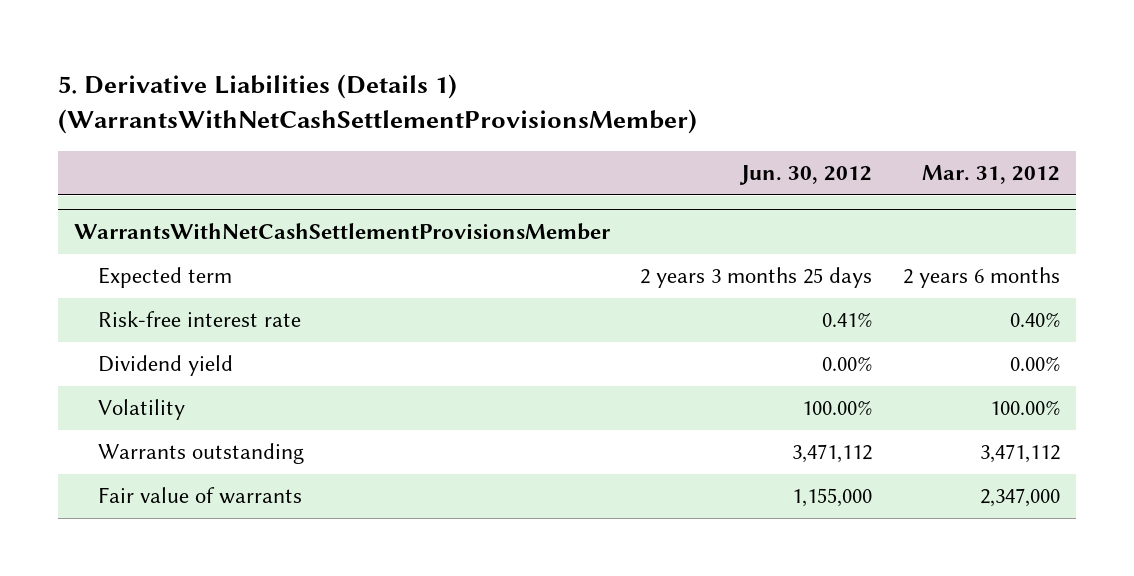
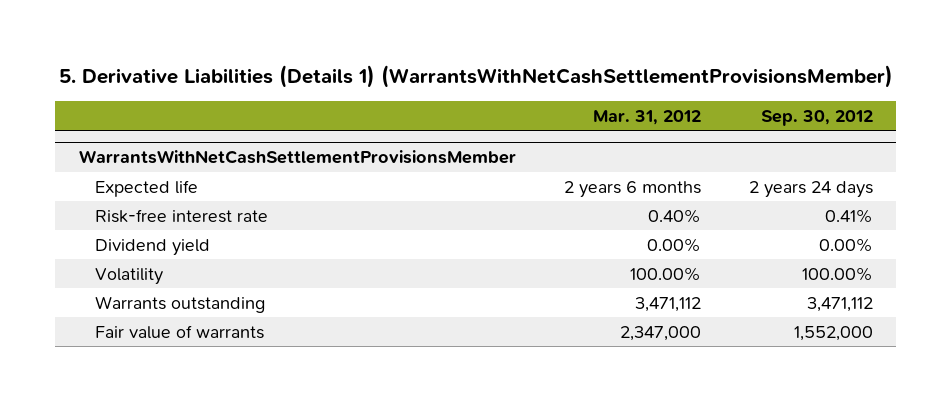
[739,165,873,186] Jun. 30, 2012 -> none
none -> [760,109,873,126] Sep. 30, 2012
[98,267,233,289] Expected term -> [94,179,198,197] Expected life

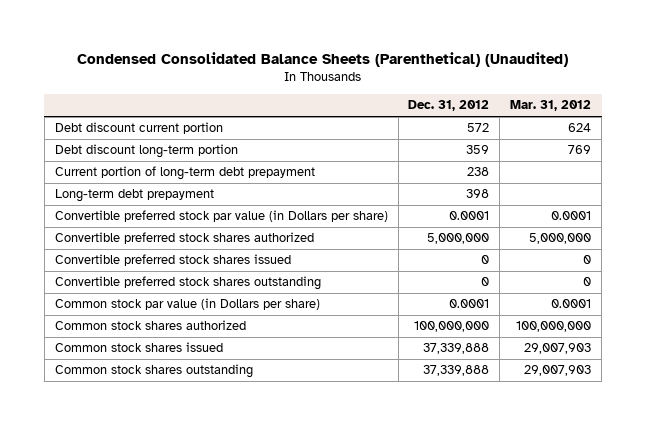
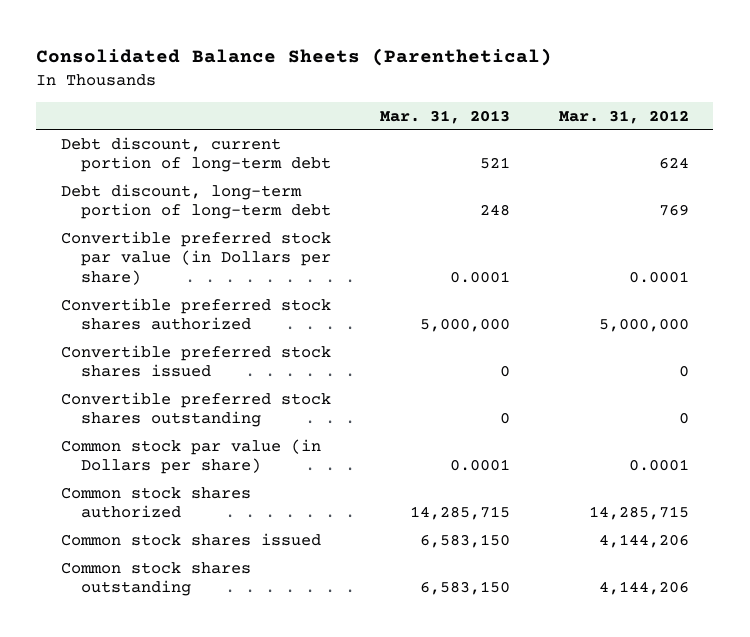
[76,52,568,68] Condensed Consolidated Balance Sheets (Parenthetical) (Unaudited) -> [36,48,553,67] Consolidated Balance Sheets (Parenthetical)
[408,100,490,112] Dec. 31, 2012 -> none
none -> [379,109,510,124] Mar. 31, 2013
[54,166,315,181] Current portion of long-term debt prepayment -> none
[54,189,214,203] Long-term debt prepayment -> none
[54,122,223,135] Debt discount current portion -> [60,136,331,173] Debt discount, current portion of long-term debt
[54,144,238,159] Debt discount long-term portion -> [60,183,331,220] Debt discount, long-term portion of long-term debt
[516,321,592,333] 100,000,000 -> [588,506,689,521] 14,285,715
[524,343,592,355] 29,007,903 -> [598,533,689,548] 4,144,206
[524,365,592,377] 29,007,903 -> [598,581,689,596] 4,144,206

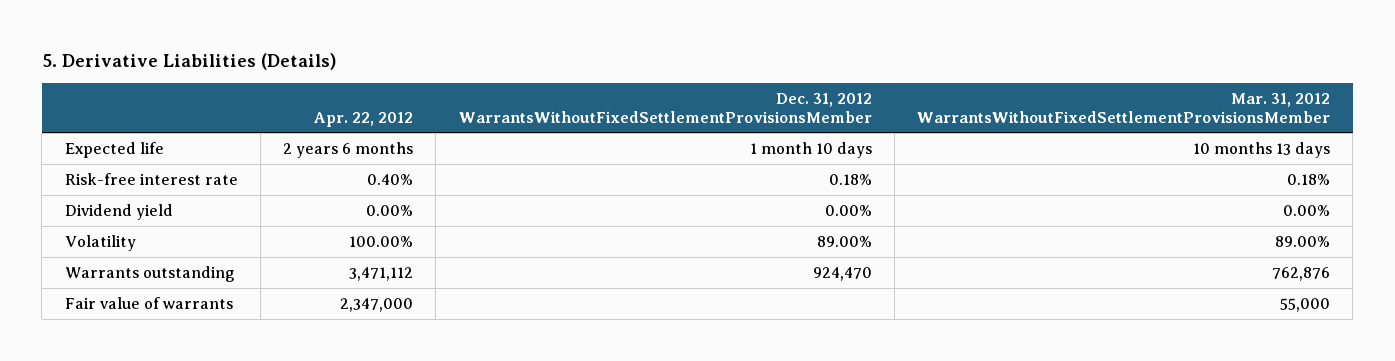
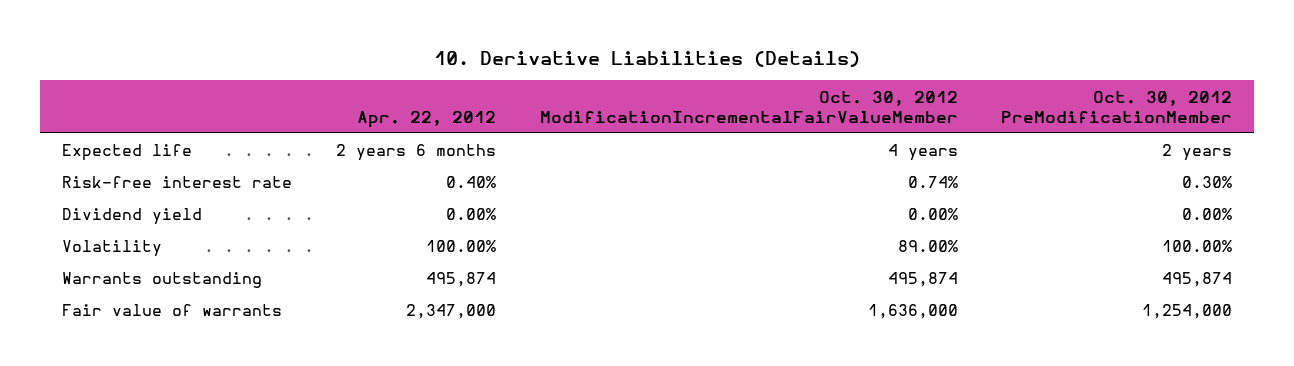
[41,52,337,70] 5. Derivative Liabilities (Details) -> [434,50,861,67] 10. Derivative Liabilities (Details)
[458,92,872,123] Dec. 31, 2012 WarrantsWithoutFixedSettlementProvisionsMember -> none
[917,92,1331,123] Mar. 31, 2012 WarrantsWithoutFixedSettlementProvisionsMember -> none
none -> [539,90,958,123] Oct. 30, 2012 ModificationIncrementalFairValueMember
none -> [1001,90,1233,123] Oct. 30, 2012 PreModificationMember
[349,266,414,281] 3,471,112 -> [425,272,496,288] 495,874

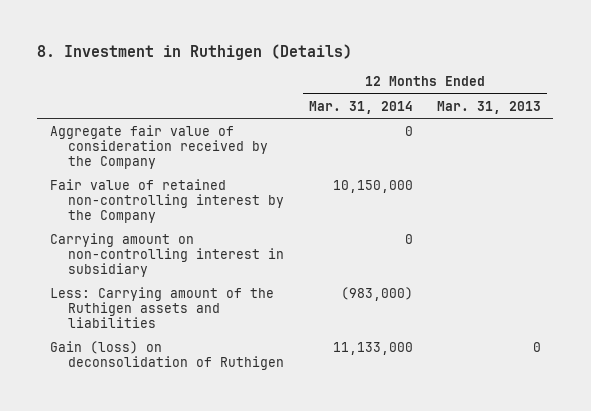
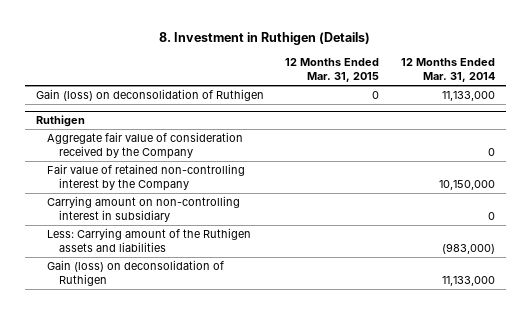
[437,100,542,114] Mar. 31, 2013 -> none
none -> [285,58,380,83] 12 Months Ended Mar. 31, 2015
none -> [35,89,264,102] Gain (loss) on deconsolidation of Ruthigen
none -> [35,115,85,128] Ruthigen

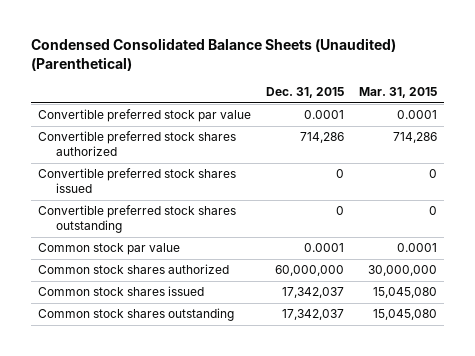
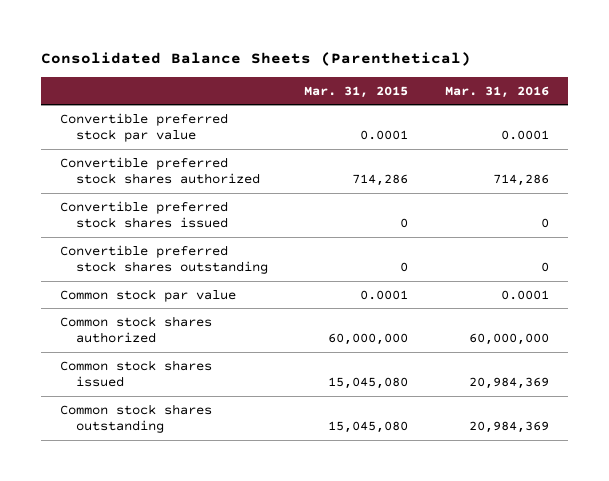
[31,37,397,71] Condensed Consolidated Balance Sheets (Unaudited) (Parenthetical) -> [41,52,472,67] Consolidated Balance Sheets (Parenthetical)
[266,87,345,99] Dec. 31, 2015 -> none
none -> [445,85,550,98] Mar. 31, 2016
[367,265,437,277] 30,000,000 -> [328,333,409,346] 60,000,000

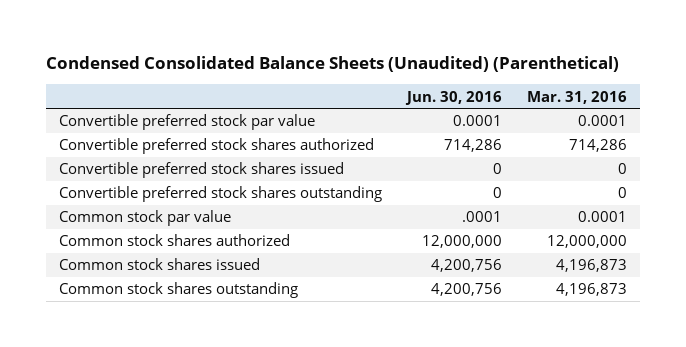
[41,52,472,67] Consolidated Balance Sheets (Parenthetical) -> [46,56,620,73] Condensed Consolidated Balance Sheets (Unaudited) (Parenthetical)
[304,85,409,98] Mar. 31, 2015 -> none
none -> [405,90,503,105] Jun. 30, 2016
[469,333,550,346] 60,000,000 -> [547,235,628,249] 12,000,000
[469,377,550,390] 20,984,369 -> [556,259,628,273] 4,196,873
[469,421,550,434] 20,984,369 -> [556,283,628,297] 4,196,873

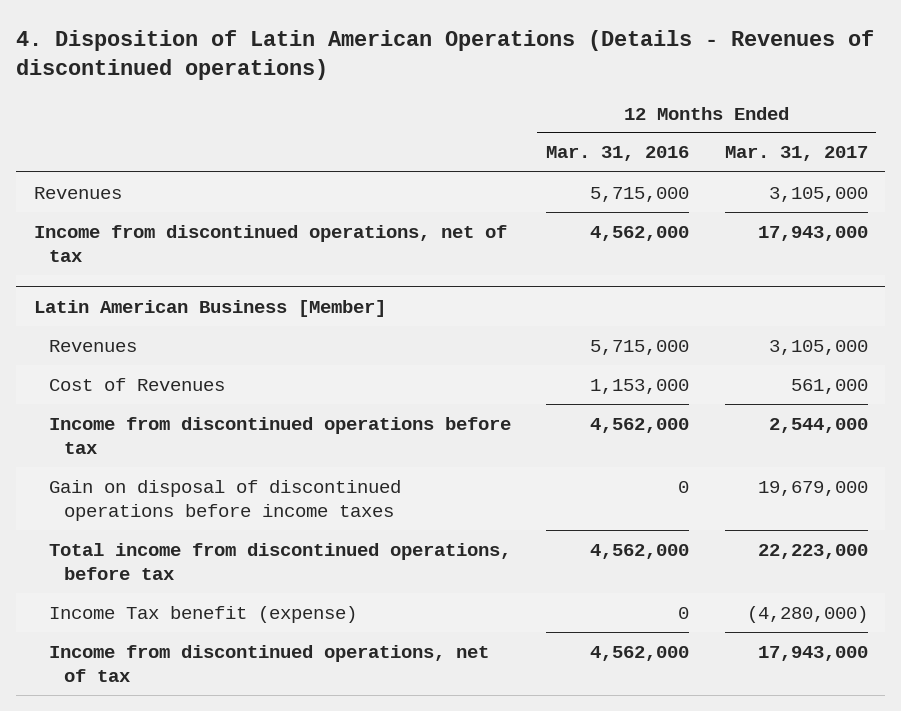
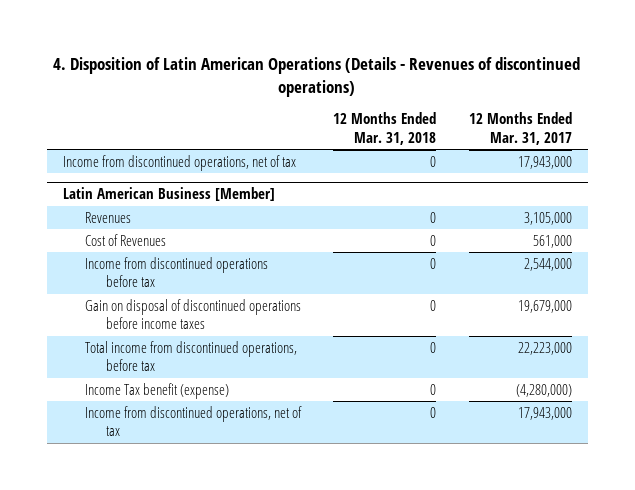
[546,146,690,162] Mar. 31, 2016 -> none
none -> [333,112,437,145] 12 Months Ended Mar. 31, 2018
[33,186,122,199] Revenues -> none

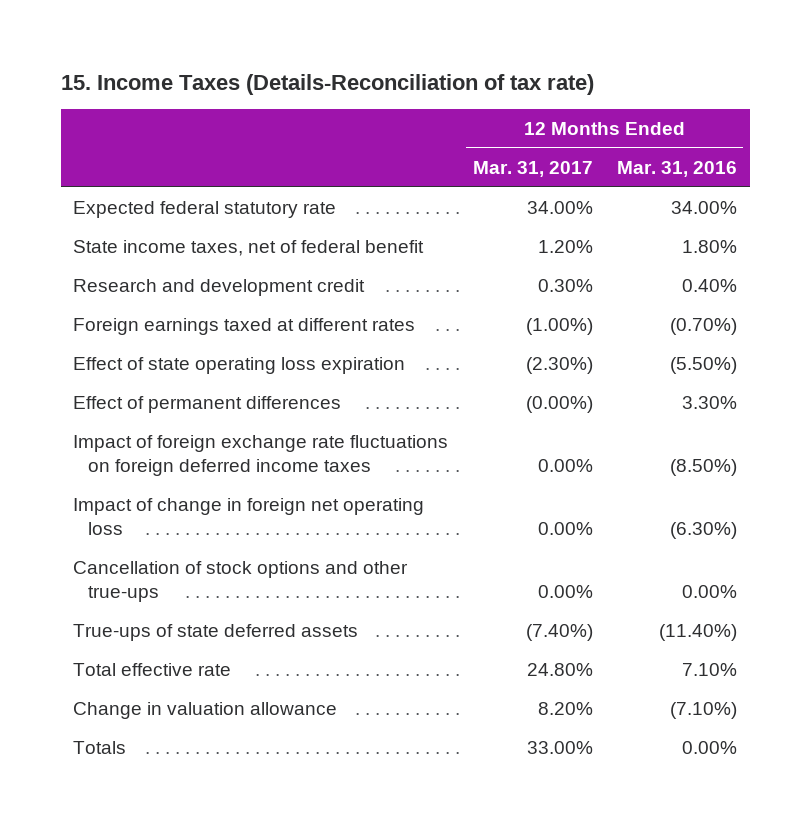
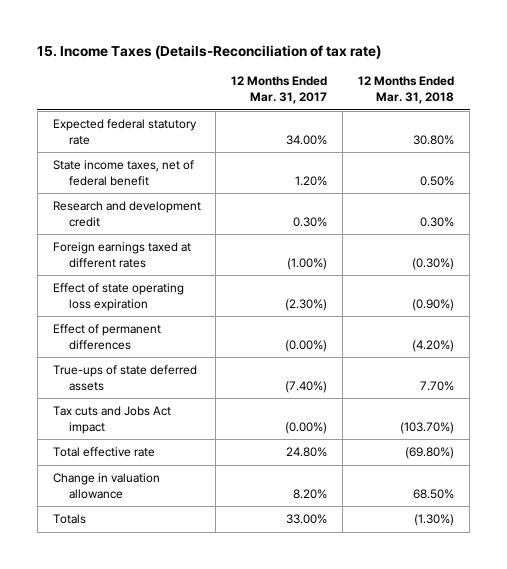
[617,160,738,177] Mar. 31, 2016 -> none
none -> [358,76,455,105] 12 Months Ended Mar. 31, 2018
[72,435,448,476] Impact of foreign exchange rate fluctuations on foreign deferred income taxes -> none
[72,498,424,535] Impact of change in foreign net operating loss -> none
[72,561,408,602] Cancellation of stock options and other true-ups -> none
none -> [52,406,171,434] Tax cuts and Jobs Act impact

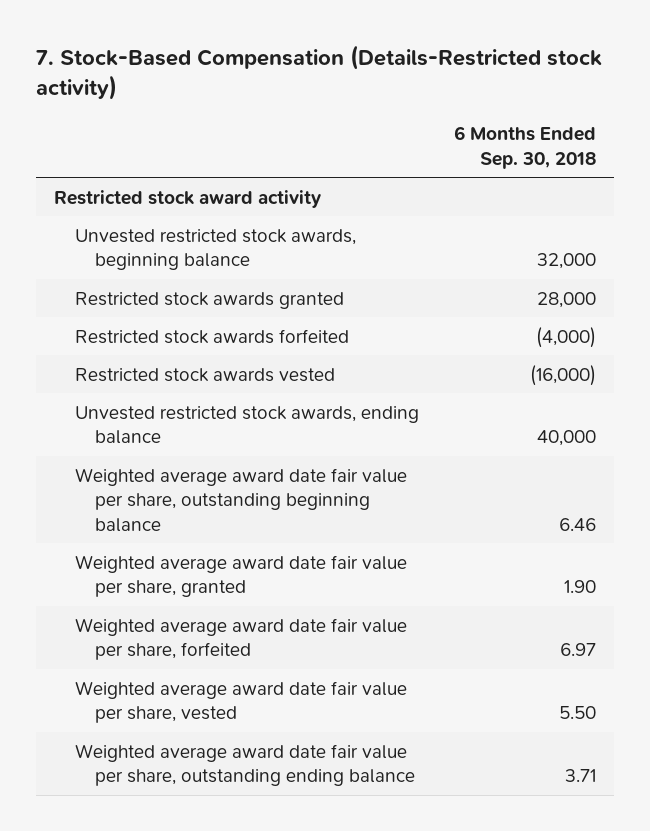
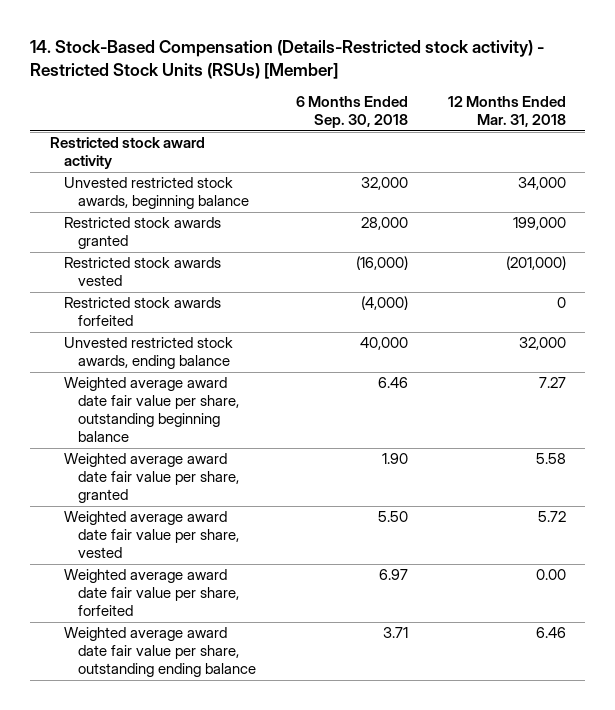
[35,45,602,101] 7. Stock-Based Compensation (Details-Restricted stock activity) -> [30,40,545,80] 14. Stock-Based Compensation (Details-Restricted stock activity) - Restricted Stock Units (RSUs) [Member]
none -> [447,96,566,128] 12 Months Ended Mar. 31, 2018
[74,328,349,344] Restricted stock awards forfeited -> [64,297,222,327] Restricted stock awards forfeited
[74,617,407,661] Weighted average award date fair value per share, forfeited -> [64,569,240,617] Weighted average award date fair value per share, forfeited

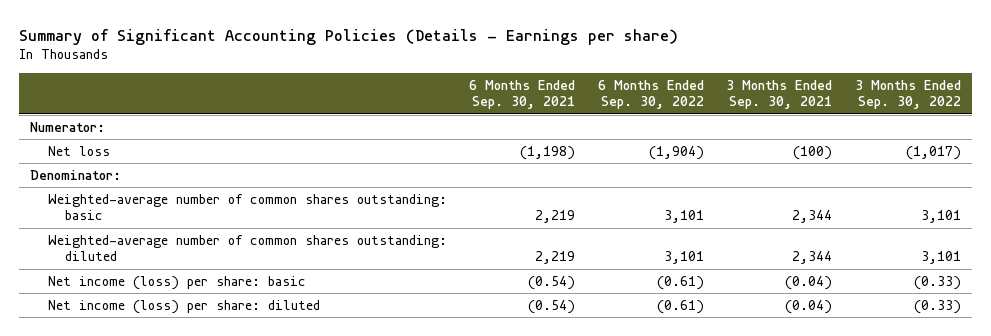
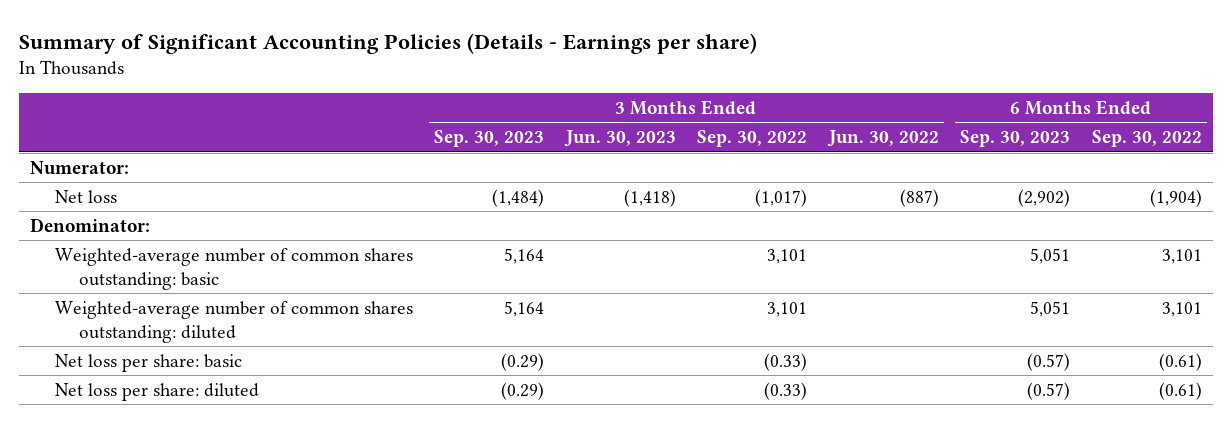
[469,80,576,110] 6 Months Ended Sep. 30, 2021 -> none
[726,80,833,110] 3 Months Ended Sep. 30, 2021 -> none
none -> [434,130,545,148] Sep. 30, 2023
none -> [563,130,676,148] Jun. 30, 2023
none -> [826,130,939,148] Jun. 30, 2022
none -> [960,130,1071,148] Sep. 30, 2023
[47,276,306,291] Net income (loss) per share: basic -> [54,353,242,372] Net loss per share: basic
[47,300,320,315] Net income (loss) per share: diluted -> [54,382,259,401] Net loss per share: diluted

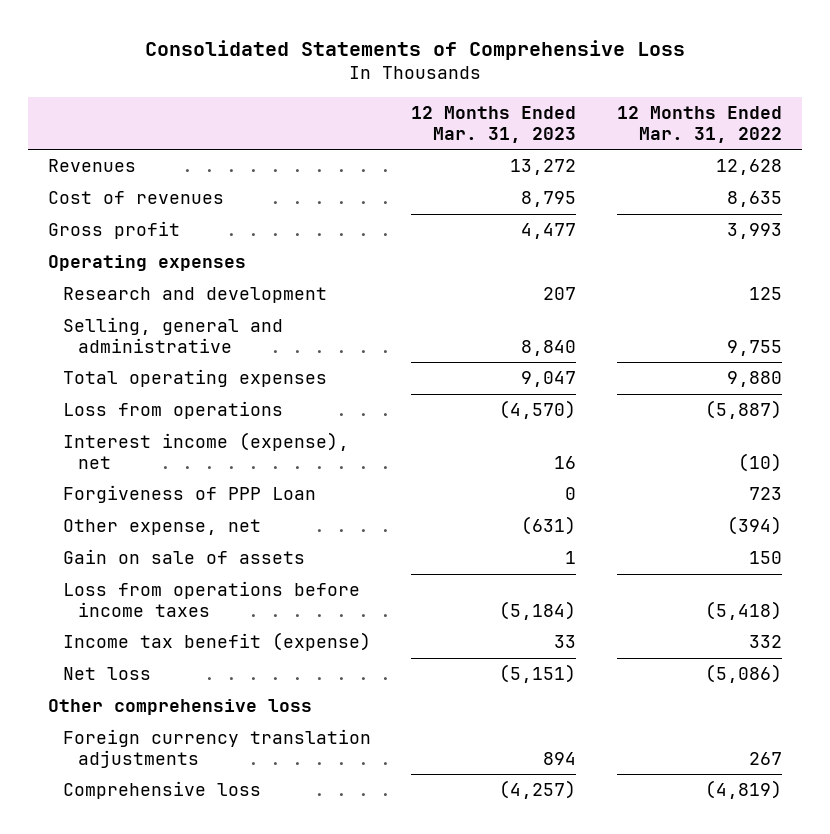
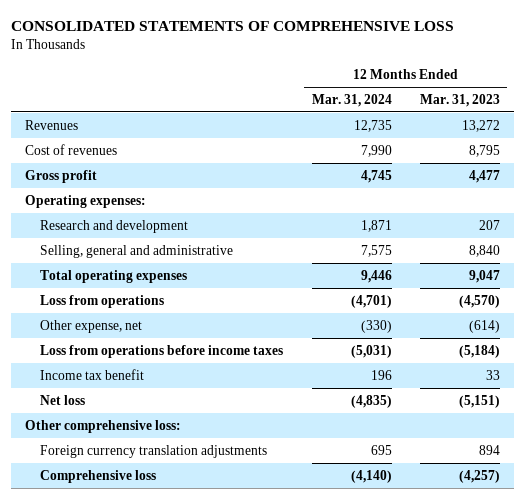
[145,39,686,60] Consolidated Statements of Comprehensive Loss -> [10,21,454,32] CONSOLIDATED STATEMENTS OF COMPREHENSIVE LOSS
[616,106,782,143] 12 Months Ended Mar. 31, 2022 -> none
none -> [311,93,392,107] Mar. 31, 2024
[48,255,247,272] Operating expenses -> [24,194,146,208] Operating expenses:
[63,432,350,469] Interest income (expense), net -> none
[63,485,317,504] Forgiveness of PPP Loan -> none
[63,549,306,565] Gain on sale of assets -> none
[521,516,577,536] (631) -> [468,319,500,333] (614)
[63,632,372,652] Income tax benefit (expense) -> [40,368,145,380] Income tax benefit
[48,699,313,716] Other comprehensive loss -> [24,419,181,433] Other comprehensive loss:

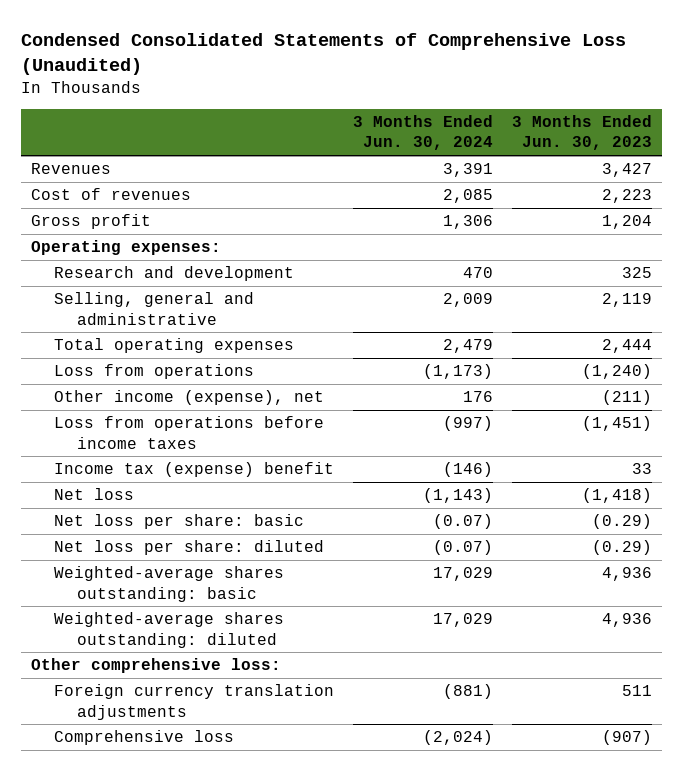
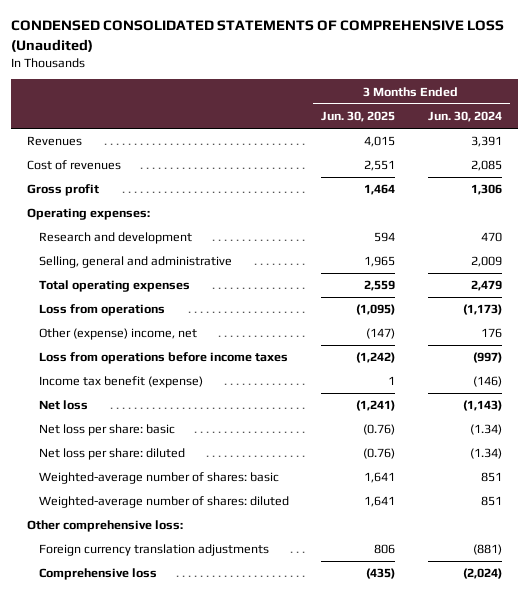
[20,32,626,75] Condensed Consolidated Statements of Comprehensive Loss (Unaudited) -> [11,20,505,52] CONDENSED CONSOLIDATED STATEMENTS OF COMPREHENSIVE LOSS (Unaudited)
[512,114,653,151] 3 Months Ended Jun. 30, 2023 -> none
none -> [321,111,396,123] Jun. 30, 2025
[53,390,324,406] Other income (expense), net -> [39,328,198,341] Other (expense) income, net
[53,462,334,478] Income tax (expense) benefit -> [39,376,204,389] Income tax benefit (expense)
[433,514,494,530] (0.07) -> [469,424,502,436] (1.34)
[433,540,494,556] (0.07) -> [469,448,502,460] (1.34)
[53,566,284,602] Weighted-average shares outstanding: basic -> [39,472,280,485] Weighted-average number of shares: basic
[433,567,494,582] 17,029 -> [480,472,502,483] 851
[53,612,284,648] Weighted-average shares outstanding: diluted -> [39,496,290,509] Weighted-average number of shares: diluted
[433,613,494,628] 17,029 -> [480,496,502,507] 851

